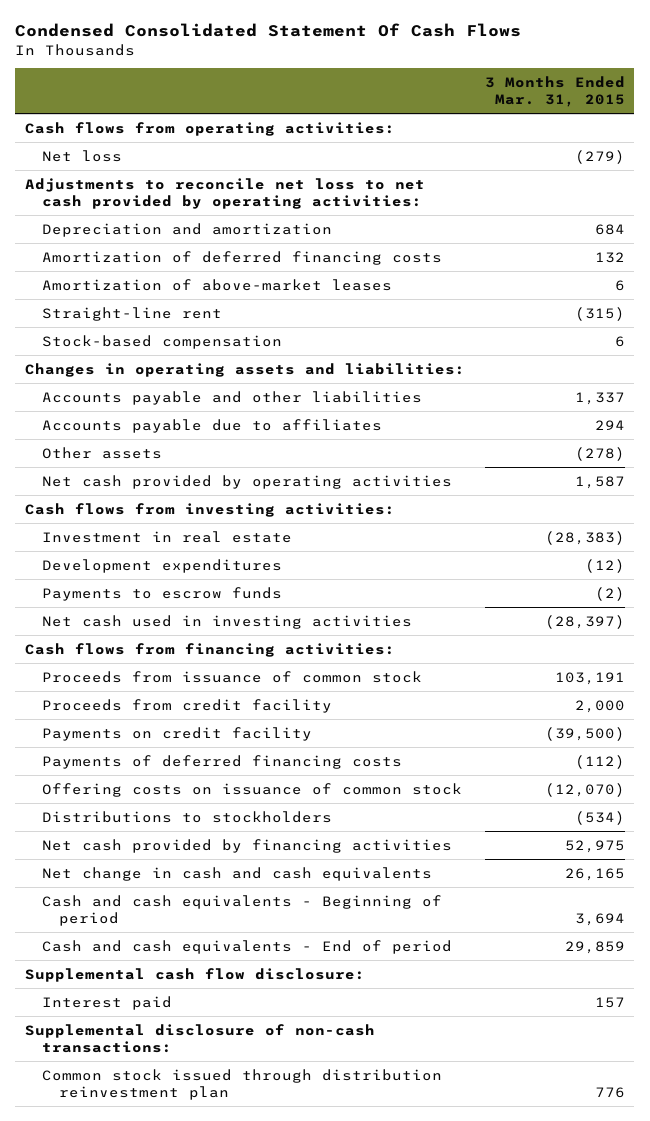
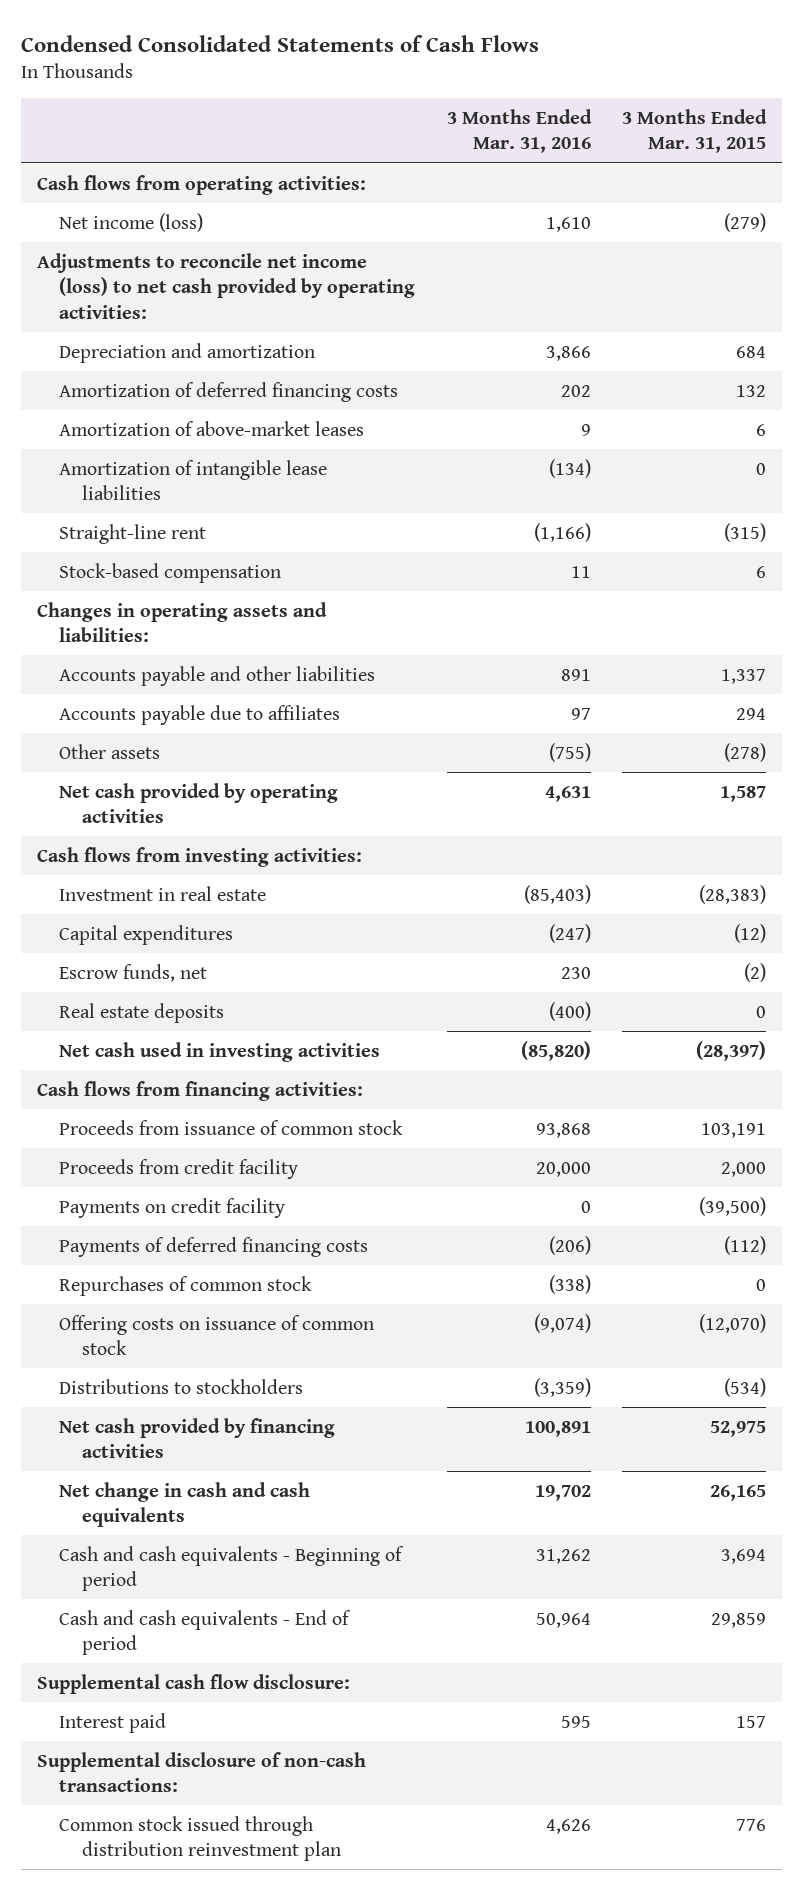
[15,23,522,38] Condensed Consolidated Statement Of Cash Flows -> [20,34,539,52] Condensed Consolidated Statements of Cash Flows
none -> [446,108,592,154] 3 Months Ended Mar. 31, 2016
[42,149,123,162] Net loss -> [59,212,204,232] Net income (loss)
[25,177,426,209] Adjustments to reconcile net loss to net cash provided by operating activities: -> [36,252,416,319] Adjustments to reconcile net income (loss) to net cash provided by operating activities:
none -> [59,459,328,501] Amortization of intangible lease liabilities
[42,586,283,601] Payments to escrow funds -> none
[42,558,283,573] Development expenditures -> [59,924,234,945] Capital expenditures
none -> [59,963,208,982] Escrow funds, net
none -> [59,1002,225,1023] Real estate deposits
none -> [59,1275,313,1296] Repurchases of common stock

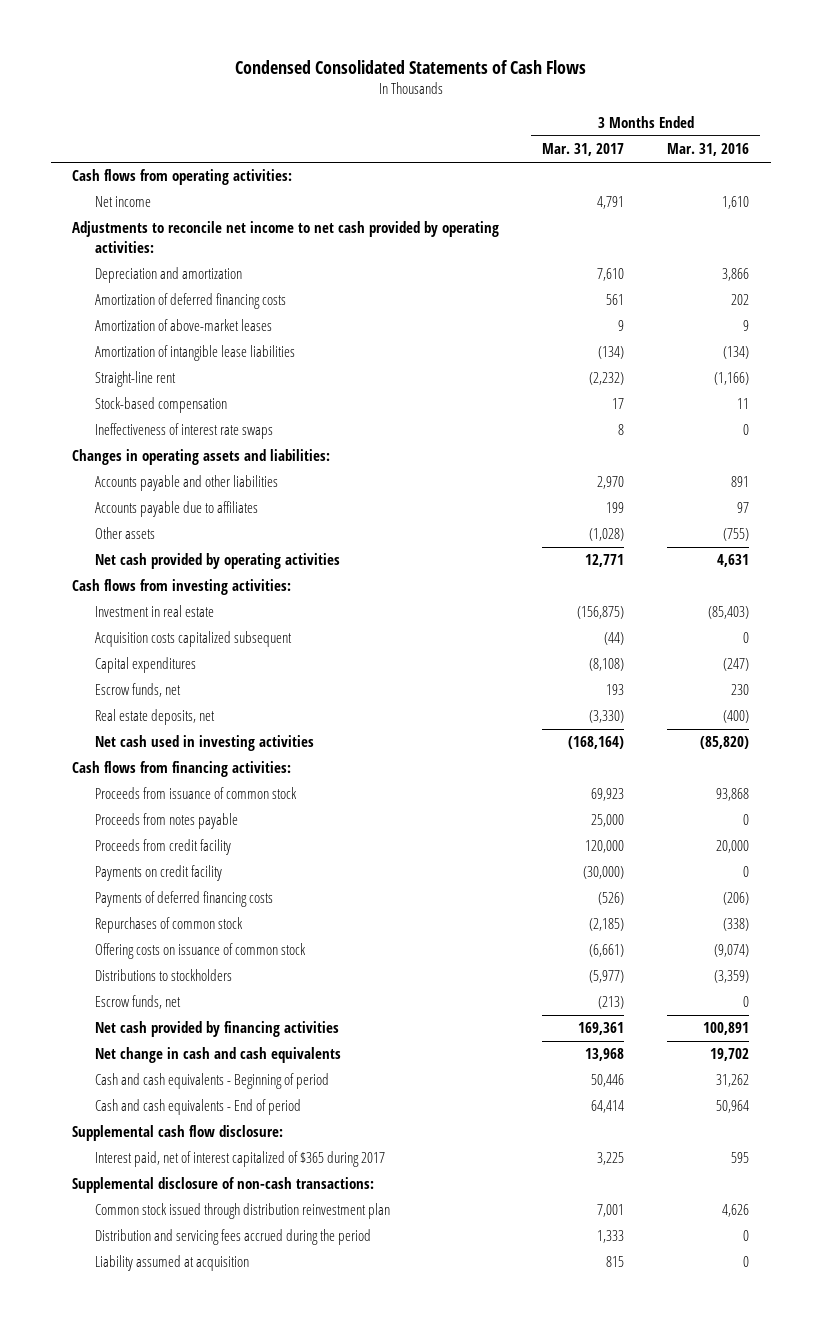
[622,108,768,154] 3 Months Ended Mar. 31, 2015 -> none
none -> [542,143,625,157] Mar. 31, 2017
[59,212,204,232] Net income (loss) -> [94,196,151,208] Net income
[36,252,416,319] Adjustments to reconcile net income (loss) to net cash provided by operating activities: -> [72,221,500,254] Adjustments to reconcile net income to net cash provided by operating activities:
none -> [94,423,273,440] Ineffectiveness of interest rate swaps
none -> [94,631,292,648] Acquisition costs capitalized subsequent
[59,1002,225,1023] Real estate deposits -> [94,709,215,726] Real estate deposits, net
none -> [94,813,238,830] Proceeds from notes payable
none -> [94,995,181,1010] Escrow funds, net
[59,1712,167,1733] Interest paid -> [94,1151,385,1168] Interest paid, net of interest capitalized of $365 during 2017
none -> [94,1229,371,1246] Distribution and servicing fees accrued during the period
none -> [94,1255,249,1272] Liability assumed at acquisition

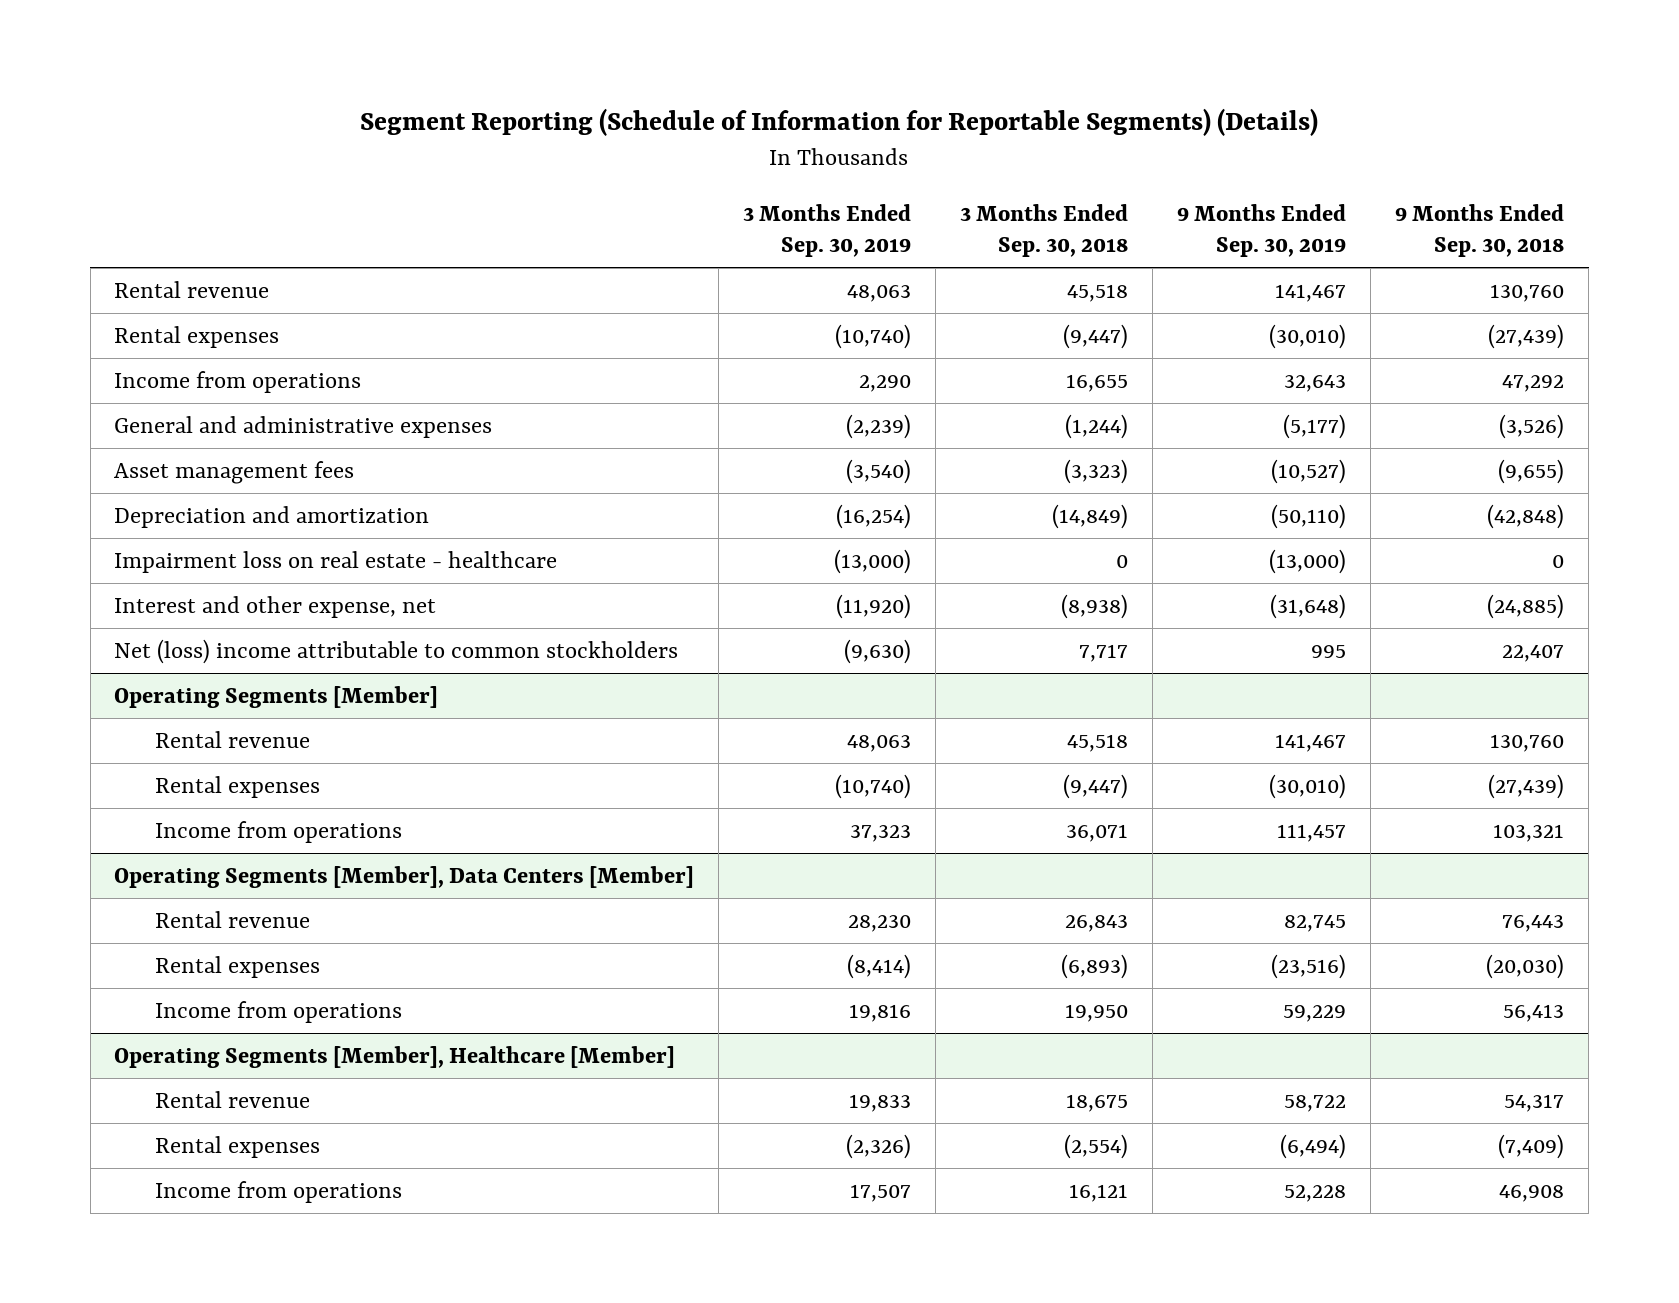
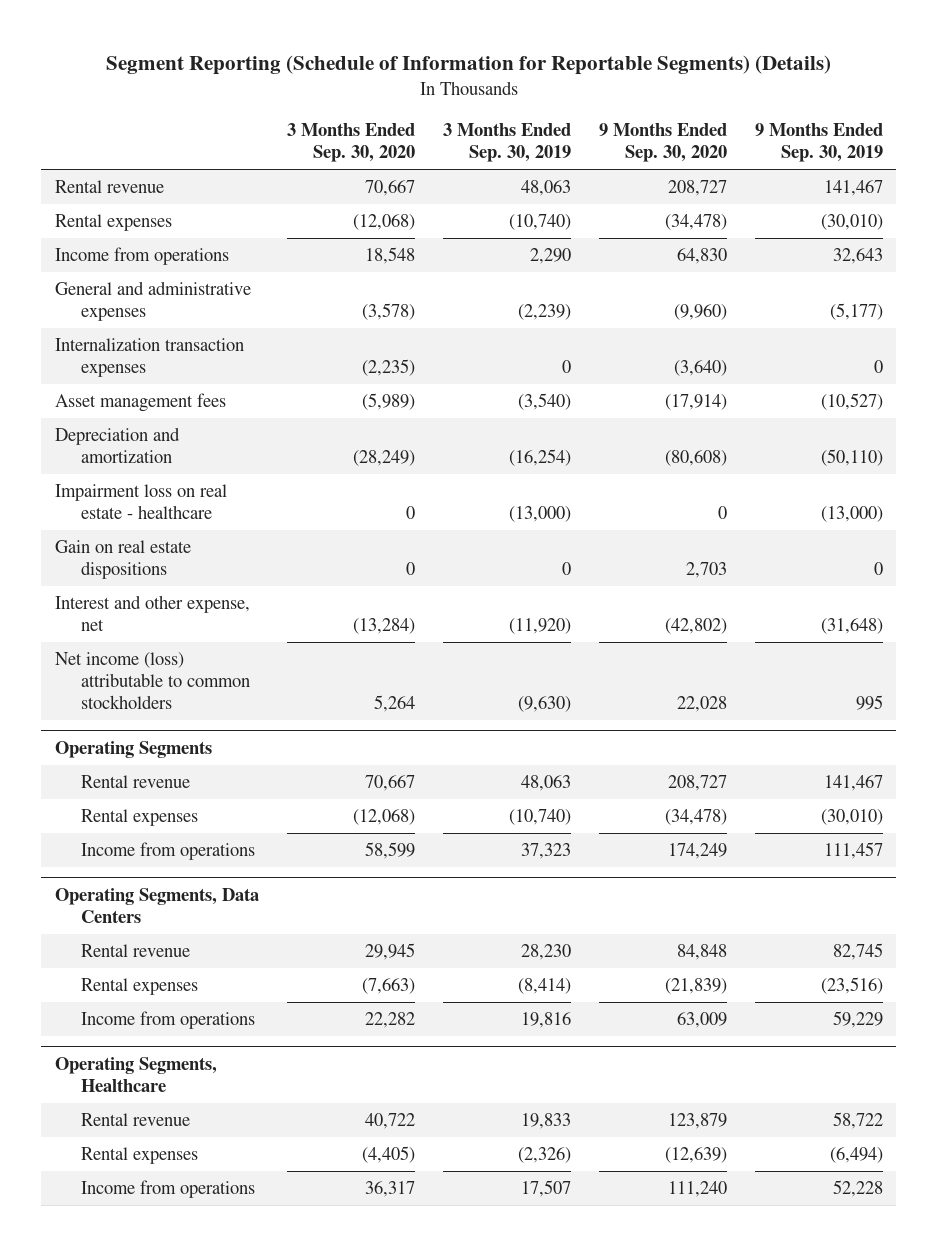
[960,204,1129,258] 3 Months Ended Sep. 30, 2018 -> none
[1395,204,1565,258] 9 Months Ended Sep. 30, 2018 -> none
none -> [286,123,415,162] 3 Months Ended Sep. 30, 2020
none -> [598,123,727,162] 9 Months Ended Sep. 30, 2020
none -> [55,338,245,377] Internalization transaction expenses
none -> [55,540,192,579] Gain on real estate dispositions
[114,638,679,664] Net (loss) income attributable to common stockholders -> [55,652,251,709] Net income (loss) attributable to common stockholders
[114,685,439,708] Operating Segments [Member] -> [55,741,213,759] Operating Segments
[114,865,695,888] Operating Segments [Member], Data Centers [Member] -> [55,888,261,923] Operating Segments, Data Centers
[114,1045,676,1068] Operating Segments [Member], Healthcare [Member] -> [55,1057,218,1092] Operating Segments, Healthcare

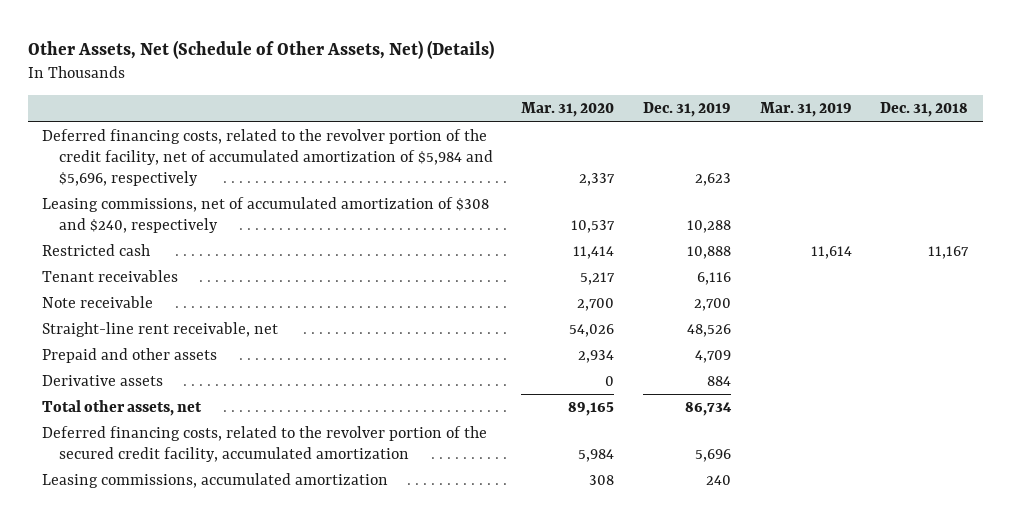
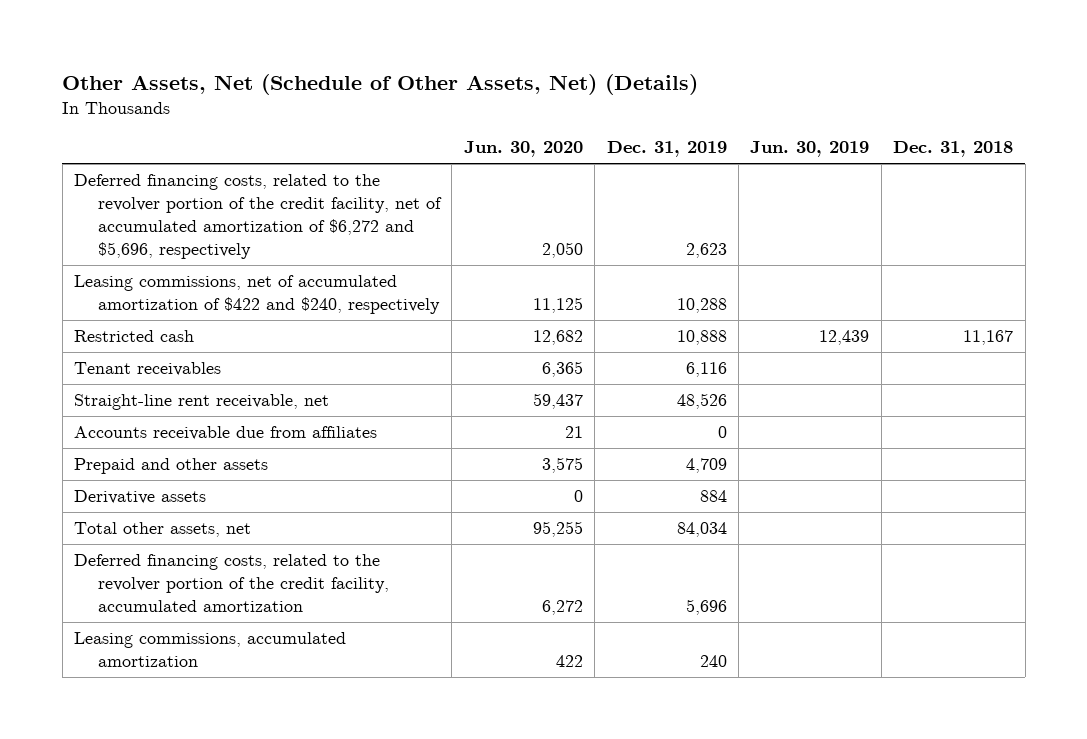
[521,102,615,118] Mar. 31, 2020 -> none
[759,102,852,118] Mar. 31, 2019 -> none
none -> [463,141,583,158] Jun. 30, 2020
none -> [750,141,870,158] Jun. 30, 2019
[42,128,493,186] Deferred financing costs, related to the revolver portion of the credit facility, net of accumulated amortization of $5,984 and $5,696, respectively -> [74,173,442,259] Deferred financing costs, related to the revolver portion of the credit facility, net of accumulated amortization of $6,272 and $5,696, respectively
[42,196,490,233] Leasing commissions, net of accumulated amortization of $308 and $240, respectively -> [74,274,440,314] Leasing commissions, net of accumulated amortization of $422 and $240, respectively
[42,295,154,308] Note receivable -> none
none -> [74,425,378,440] Accounts receivable due from affiliates
[685,401,733,416] 86,734 -> [676,521,727,537] 84,034
[42,425,488,462] Deferred financing costs, related to the revolver portion of the secured credit facility, accumulated amortization -> [74,553,389,612] Deferred financing costs, related to the revolver portion of the credit facility, accumulated amortization

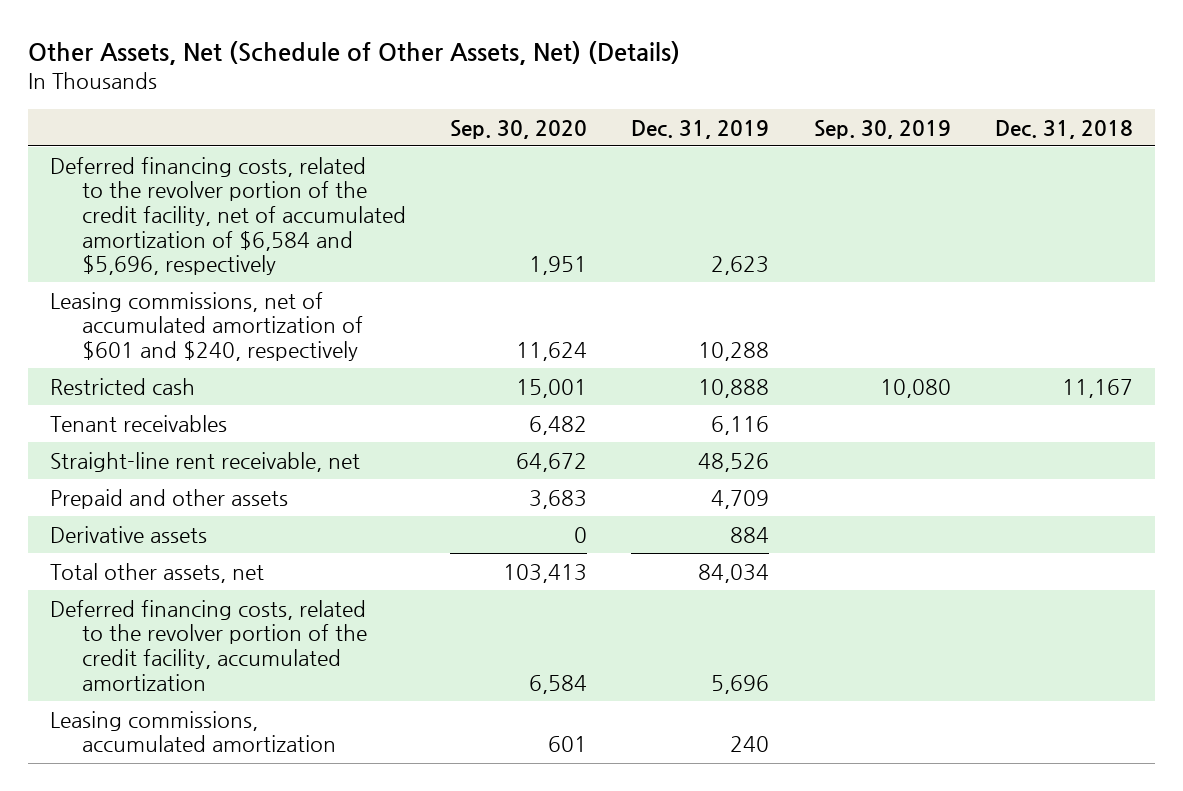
[463,141,583,158] Jun. 30, 2020 -> none
[750,141,870,158] Jun. 30, 2019 -> none
none -> [450,119,588,139] Sep. 30, 2020
none -> [813,119,951,139] Sep. 30, 2019
[74,173,442,259] Deferred financing costs, related to the revolver portion of the credit facility, net of accumulated amortization of $6,272 and $5,696, respectively -> [50,156,406,276] Deferred financing costs, related to the revolver portion of the credit facility, net of accumulated amortization of $6,584 and $5,696, respectively
[74,274,440,314] Leasing commissions, net of accumulated amortization of $422 and $240, respectively -> [50,291,363,361] Leasing commissions, net of accumulated amortization of $601 and $240, respectively
[74,425,378,440] Accounts receivable due from affiliates -> none

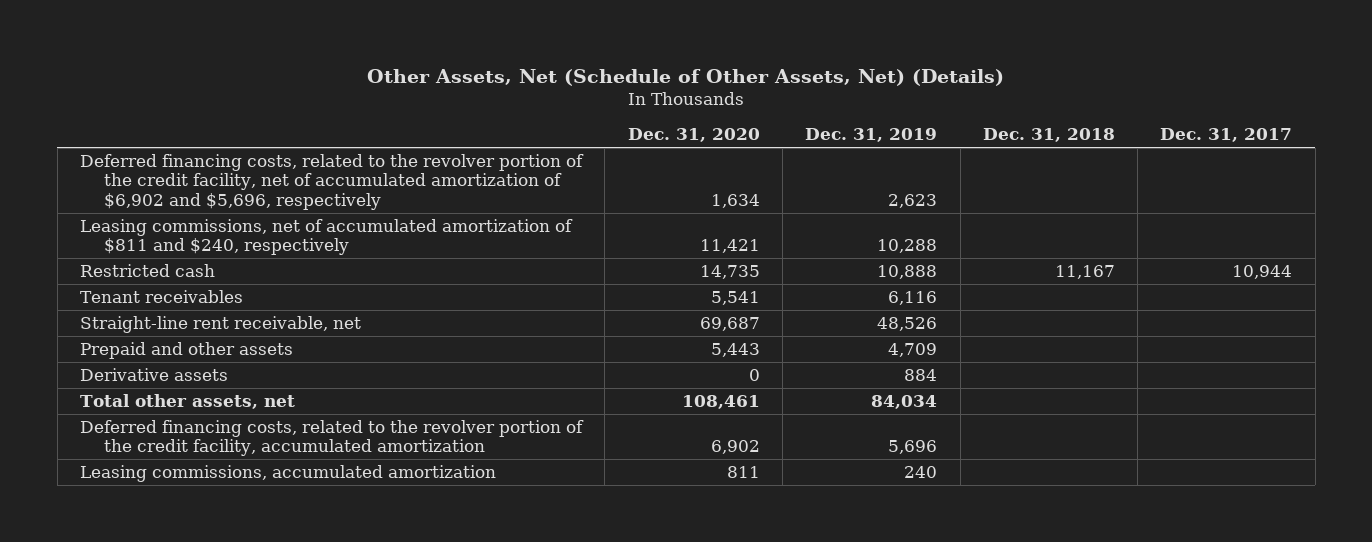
[450,119,588,139] Sep. 30, 2020 -> none
[813,119,951,139] Sep. 30, 2019 -> none
none -> [627,128,760,143] Dec. 31, 2020
none -> [1160,128,1293,143] Dec. 31, 2017
[50,156,406,276] Deferred financing costs, related to the revolver portion of the credit facility, net of accumulated amortization of $6,584 and $5,696, respectively -> [79,154,584,210] Deferred financing costs, related to the revolver portion of the credit facility, net of accumulated amortization of $6,902 and $5,696, respectively
[50,291,363,361] Leasing commissions, net of accumulated amortization of $601 and $240, respectively -> [79,219,573,256] Leasing commissions, net of accumulated amortization of $811 and $240, respectively

